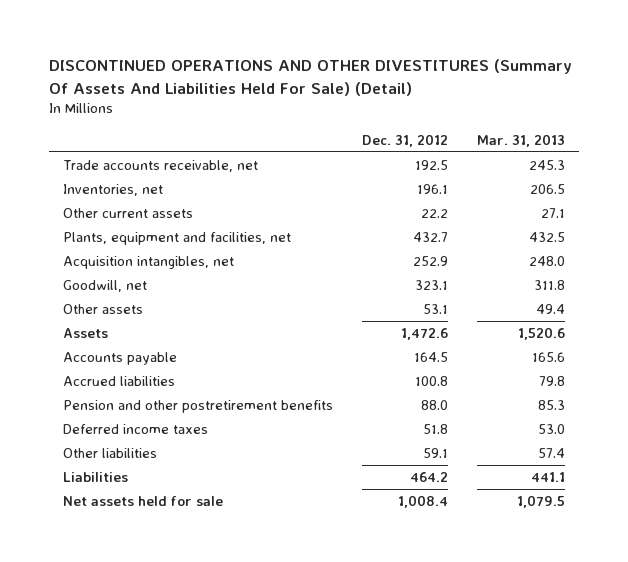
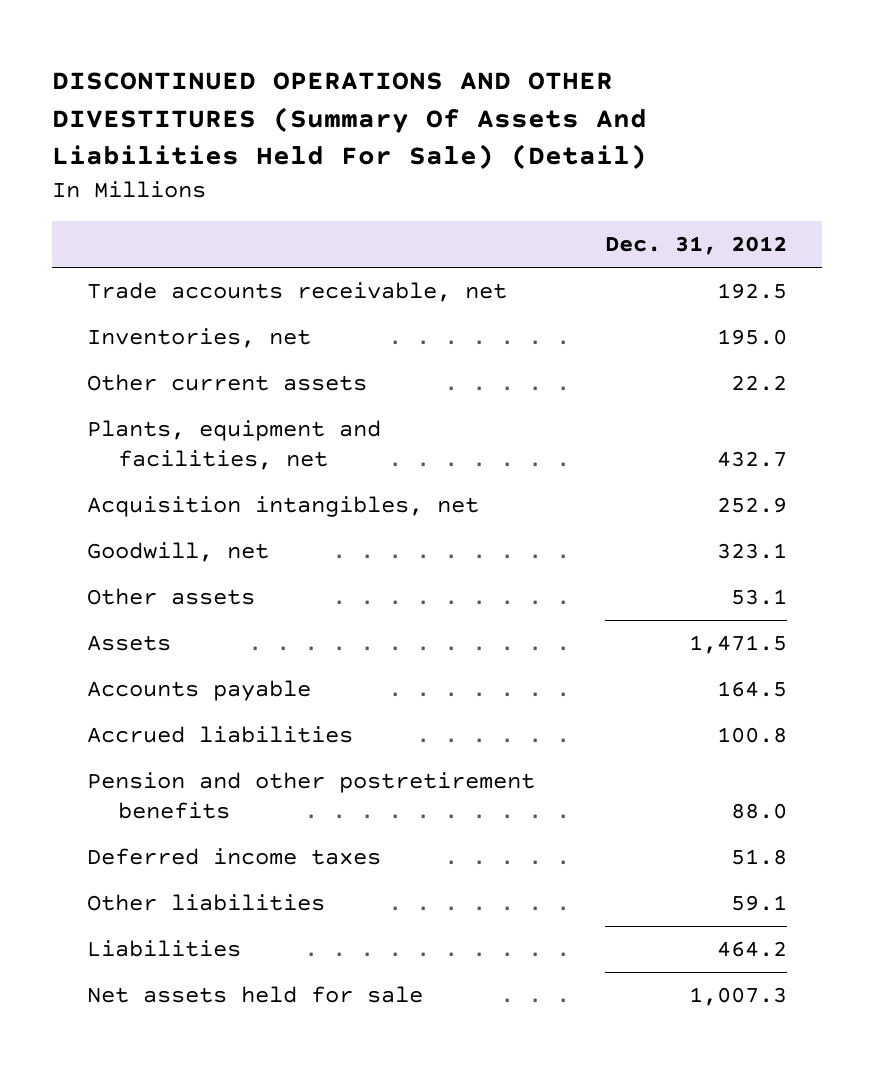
[476,133,565,147] Mar. 31, 2013 -> none
[417,183,449,194] 196.1 -> [716,329,787,346] 195.0
[401,327,449,340] 1,472.6 -> [688,635,787,655] 1,471.5
[398,494,449,508] 1,008.4 -> [688,987,787,1007] 1,007.3

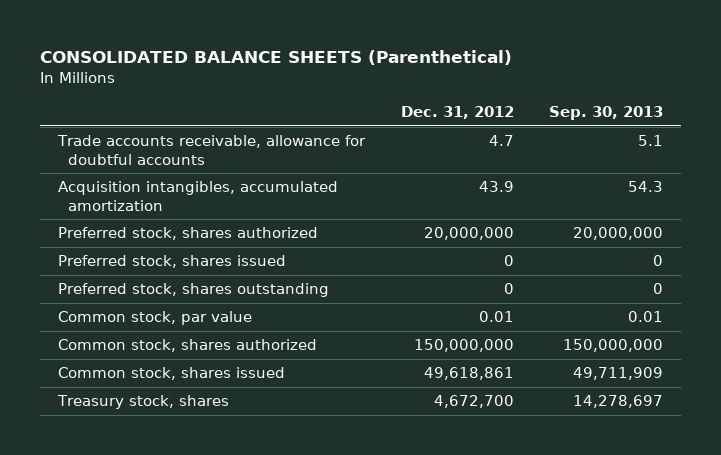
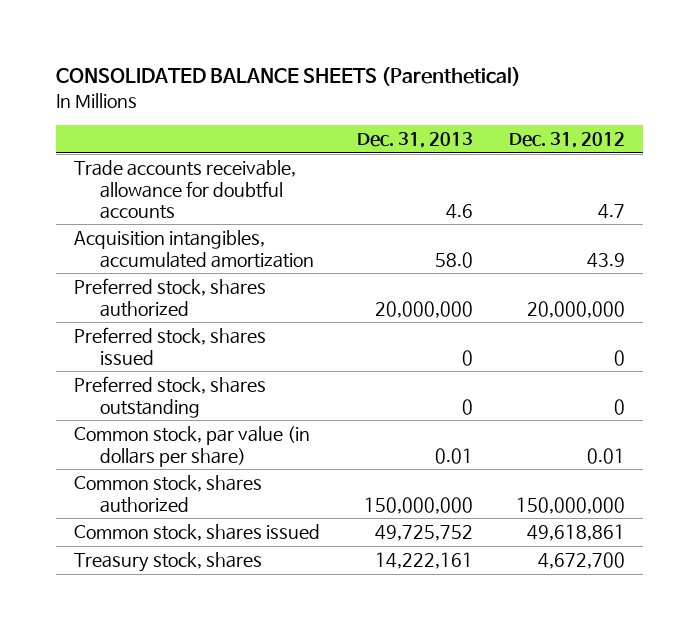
[549,106,664,121] Sep. 30, 2013 -> none
none -> [356,132,473,149] Dec. 31, 2013
[58,311,253,326] Common stock, par value -> [74,426,311,467] Common stock, par value (in dollars per share)

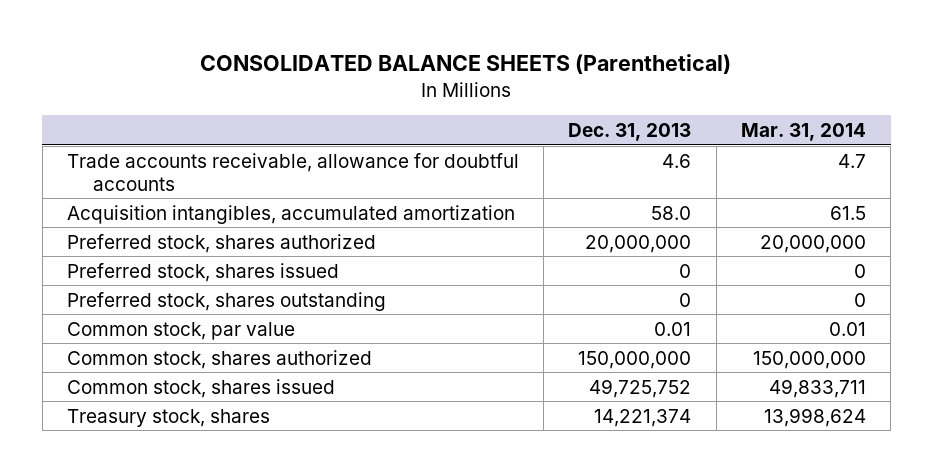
[509,132,626,149] Dec. 31, 2012 -> none
none -> [740,123,866,142] Mar. 31, 2014
[74,426,311,467] Common stock, par value (in dollars per share) -> [66,321,295,340] Common stock, par value
[374,552,473,570] 14,222,161 -> [594,408,692,427] 14,221,374

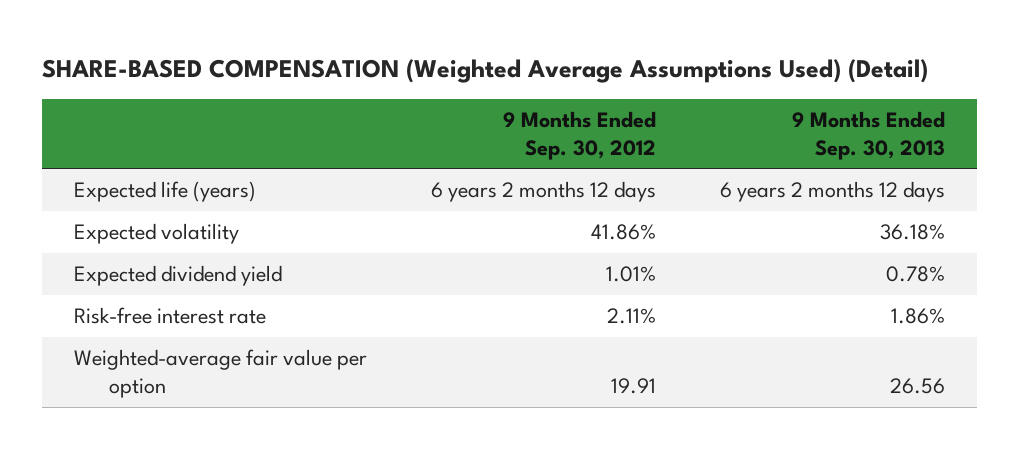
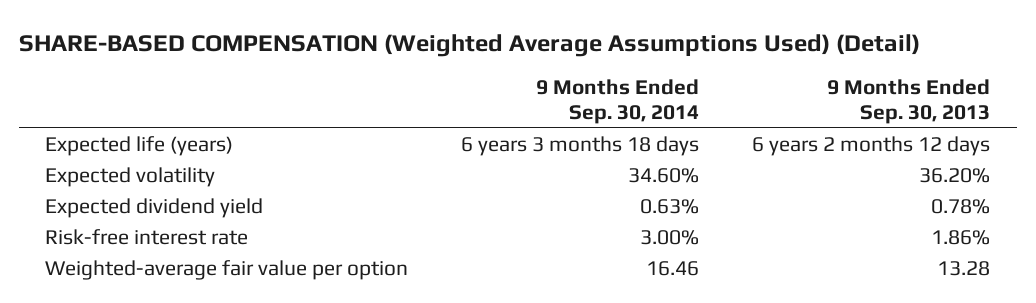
[503,110,657,160] 9 Months Ended Sep. 30, 2012 -> none
none -> [536,79,700,125] 9 Months Ended Sep. 30, 2014
[879,224,945,241] 36.18% -> [919,168,991,184] 36.20%
[889,377,945,394] 26.56 -> [937,261,991,277] 13.28

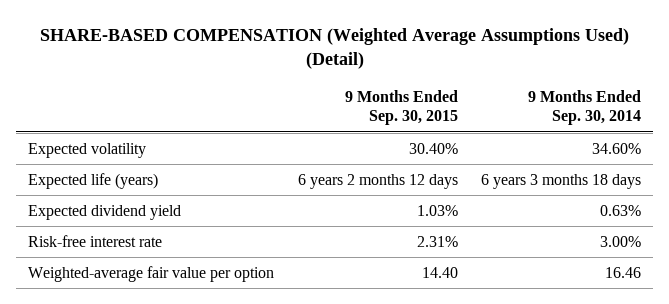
[827,79,991,125] 9 Months Ended Sep. 30, 2013 -> none
none -> [344,90,458,126] 9 Months Ended Sep. 30, 2015
[45,136,234,157] Expected life (years) -> [28,172,159,189] Expected life (years)

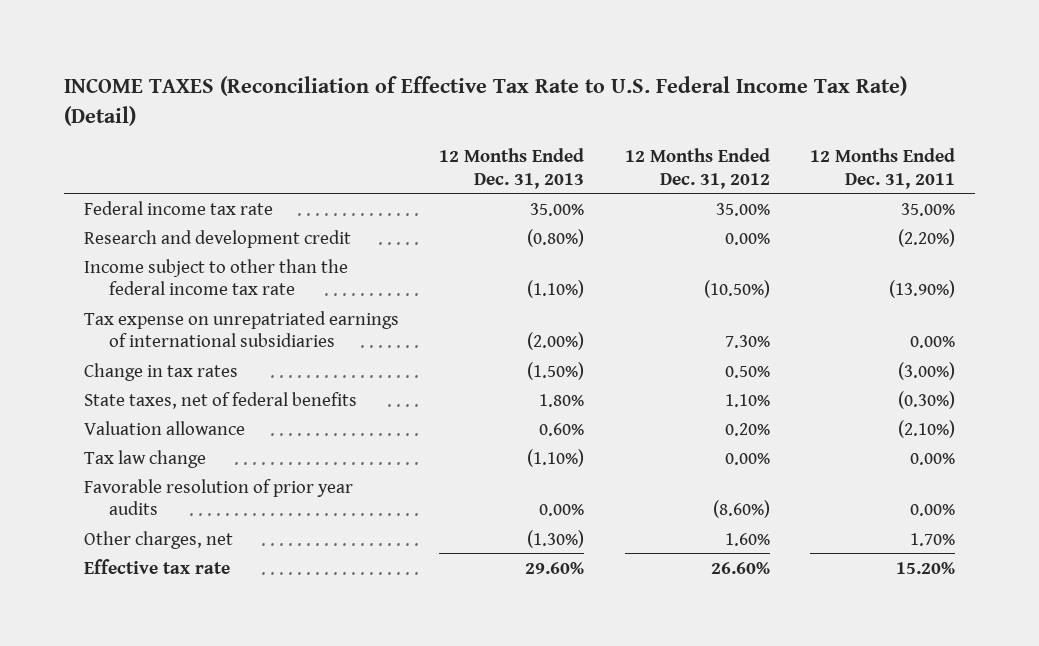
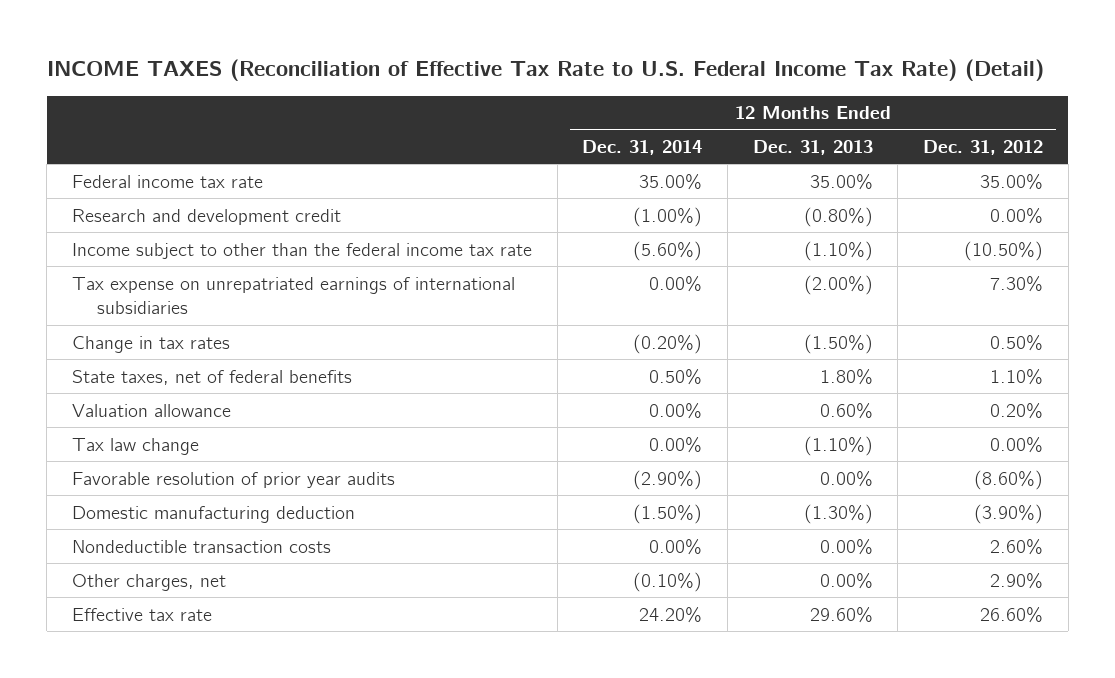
[809,148,955,189] 12 Months Ended Dec. 31, 2011 -> none
none -> [582,140,703,156] Dec. 31, 2014
none -> [71,505,355,523] Domestic manufacturing deduction
none -> [71,539,331,553] Nondeductible transaction costs
[527,529,585,548] (1.30%) -> [819,572,873,589] 0.00%
[724,532,770,546] 1.60% -> [990,572,1044,589] 2.90%

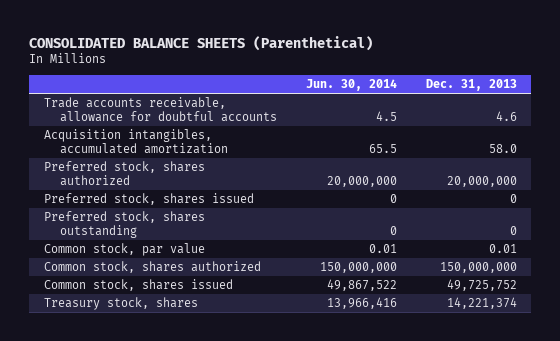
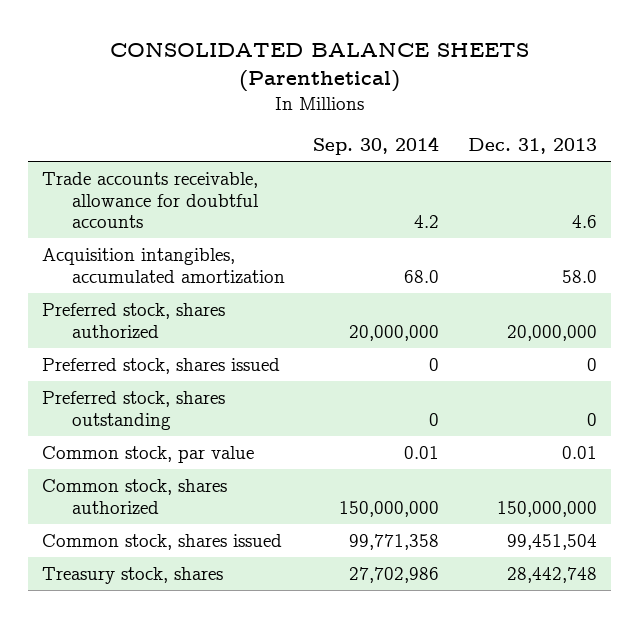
[305,79,397,92] Jun. 30, 2014 -> none
none -> [313,136,440,156] Sep. 30, 2014
[446,279,517,292] 49,725,752 -> [506,533,597,550] 99,451,504
[446,297,517,310] 14,221,374 -> [506,566,597,583] 28,442,748

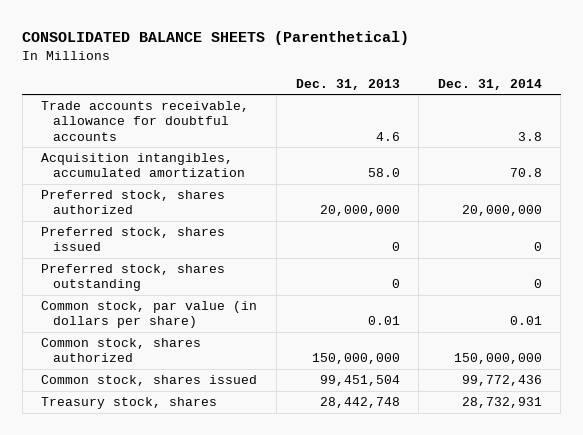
[313,136,440,156] Sep. 30, 2014 -> none
none -> [437,78,542,90] Dec. 31, 2014
[42,445,255,463] Common stock, par value -> [41,301,258,329] Common stock, par value (in dollars per share)

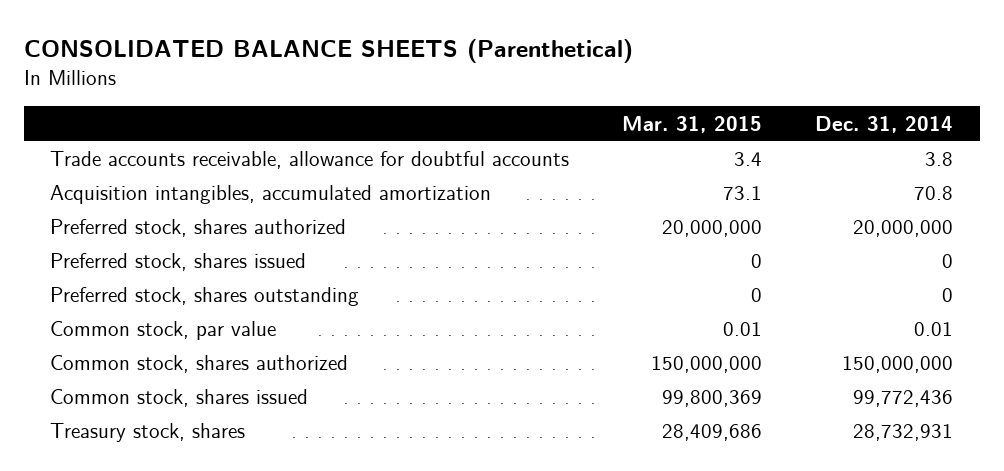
[295,78,400,90] Dec. 31, 2013 -> none
none -> [622,115,763,133] Mar. 31, 2015
[41,301,258,329] Common stock, par value (in dollars per share) -> [50,320,277,340] Common stock, par value

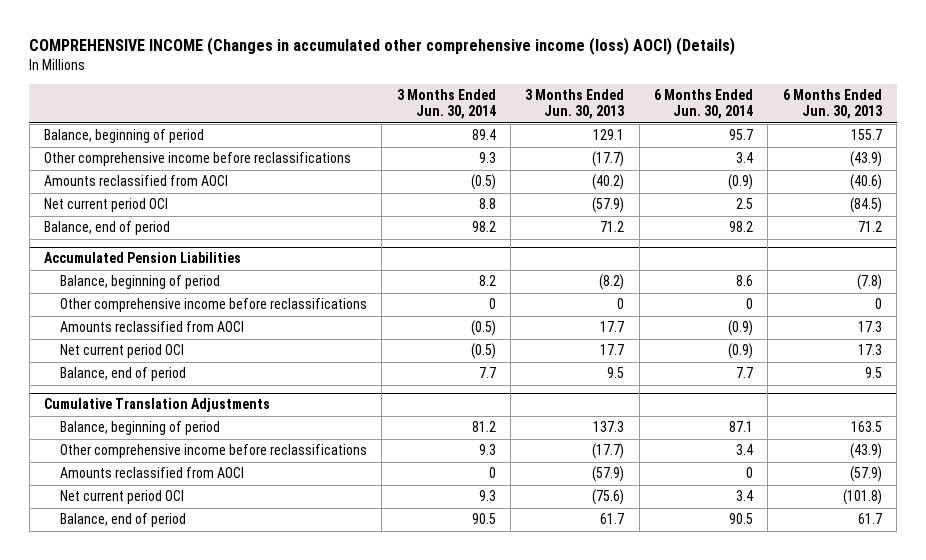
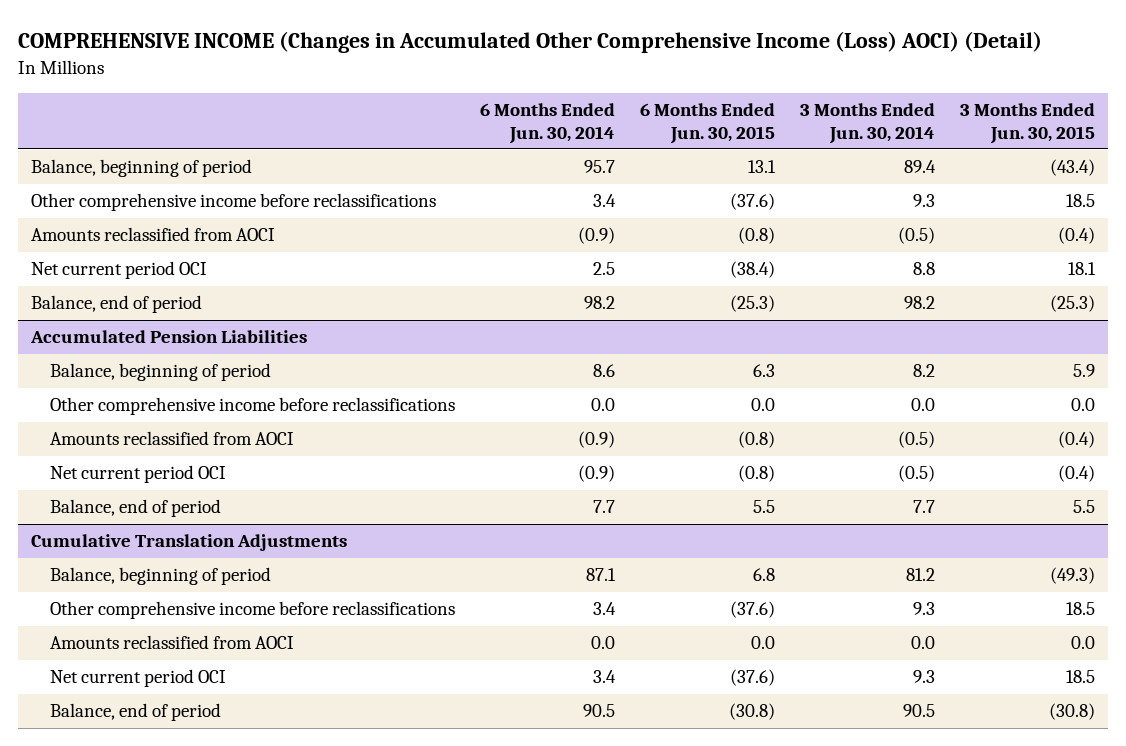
[29,36,736,55] COMPREHENSIVE INCOME (Changes in accumulated other comprehensive income (loss) AOCI) (Details) -> [18,30,1043,53] COMPREHENSIVE INCOME (Changes in Accumulated Other Comprehensive Income (Loss) AOCI) (Detail)
[525,88,625,120] 3 Months Ended Jun. 30, 2013 -> none
[782,88,882,120] 6 Months Ended Jun. 30, 2013 -> none
none -> [639,103,775,144] 6 Months Ended Jun. 30, 2015
none -> [960,103,1096,144] 3 Months Ended Jun. 30, 2015
[488,298,496,310] 0 -> [910,398,935,412] 0.0
[746,298,754,310] 0 -> [590,398,615,412] 0.0
[488,467,496,479] 0 -> [910,636,935,650] 0.0
[746,467,754,479] 0 -> [590,636,615,650] 0.0

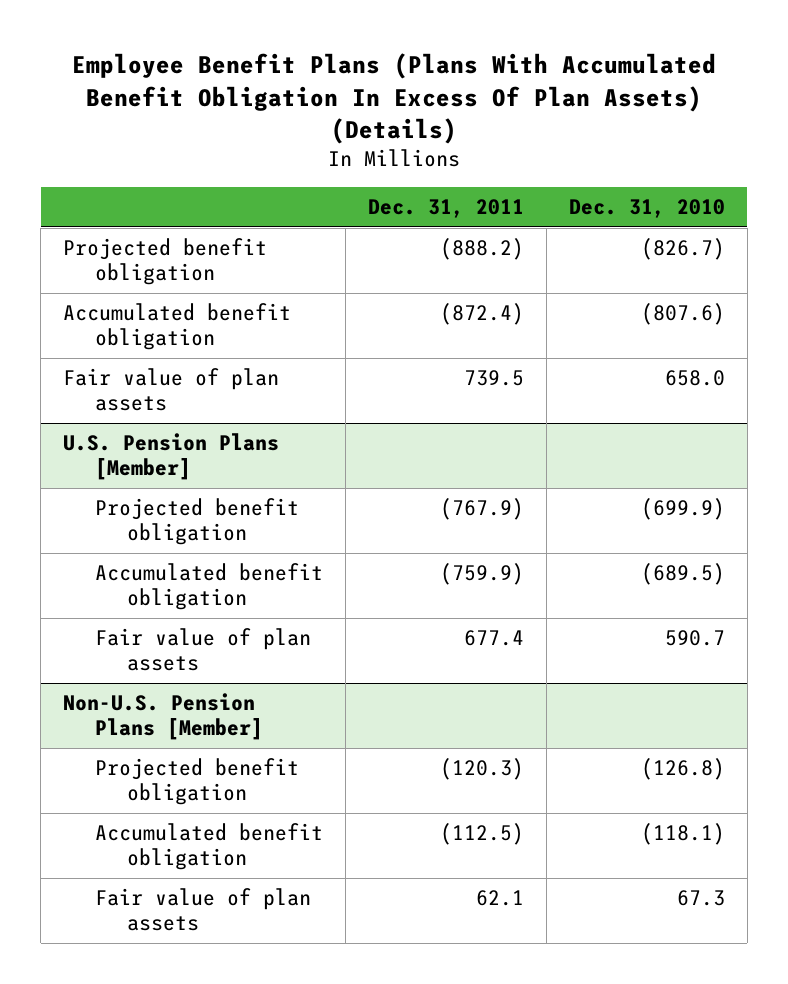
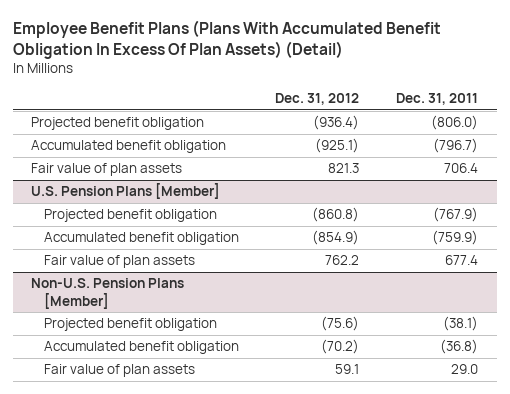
[71,53,716,145] Employee Benefit Plans (Plans With Accumulated Benefit Obligation In Excess Of Plan Assets) (Details) -> [12,19,441,59] Employee Benefit Plans (Plans With Accumulated Benefit Obligation In Excess Of Plan Assets) (Detail)
[568,199,725,219] Dec. 31, 2010 -> none
none -> [275,92,360,105] Dec. 31, 2012
[439,238,524,261] (888.2) -> [431,115,479,131] (806.0)
[439,303,524,326] (872.4) -> [433,138,479,154] (796.7)
[463,370,524,387] 739.5 -> [444,163,479,174] 706.4
[439,758,524,781] (120.3) -> [443,316,479,332] (38.1)
[439,823,524,846] (112.5) -> [440,339,479,355] (36.8)
[475,890,524,907] 62.1 -> [451,364,479,375] 29.0

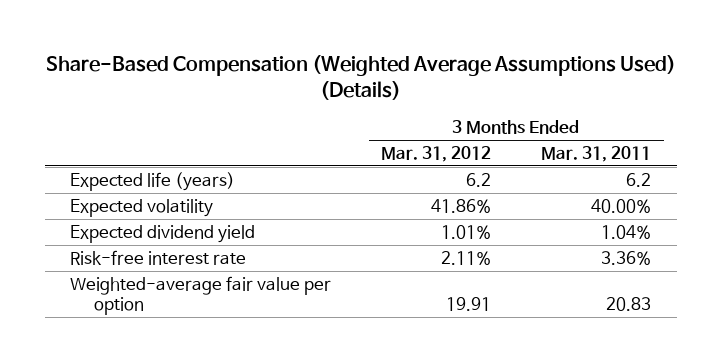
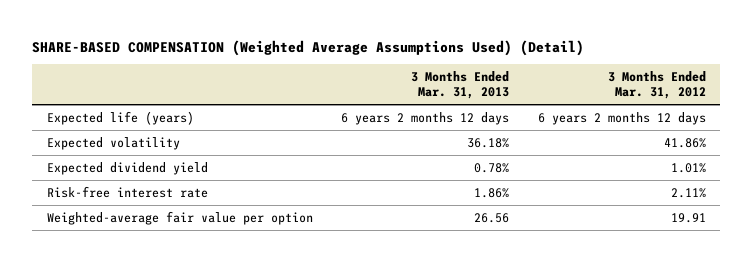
[45,55,676,101] Share-Based Compensation (Weighted Average Assumptions Used) (Details) -> [32,39,585,56] SHARE-BASED COMPENSATION (Weighted Average Assumptions Used) (Detail)
[541,146,652,163] Mar. 31, 2011 -> none
none -> [411,70,510,100] 3 Months Ended Mar. 31, 2013
[466,172,492,187] 6.2 -> [537,111,706,125] 6 years 2 months 12 days

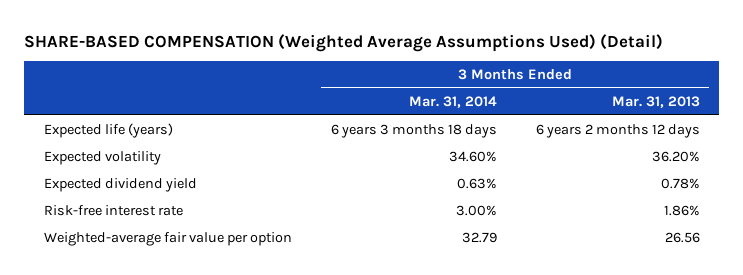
[607,70,706,100] 3 Months Ended Mar. 31, 2012 -> none
none -> [408,95,497,108] Mar. 31, 2014
[467,137,510,148] 36.18% -> [651,150,700,162] 36.20%

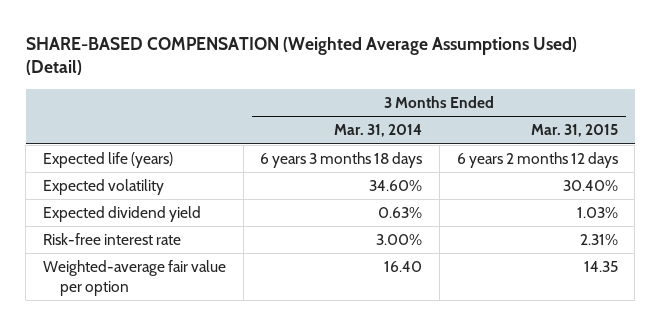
[611,95,700,108] Mar. 31, 2013 -> none
none -> [530,124,618,138] Mar. 31, 2015
[461,231,497,243] 32.79 -> [384,261,423,273] 16.40

